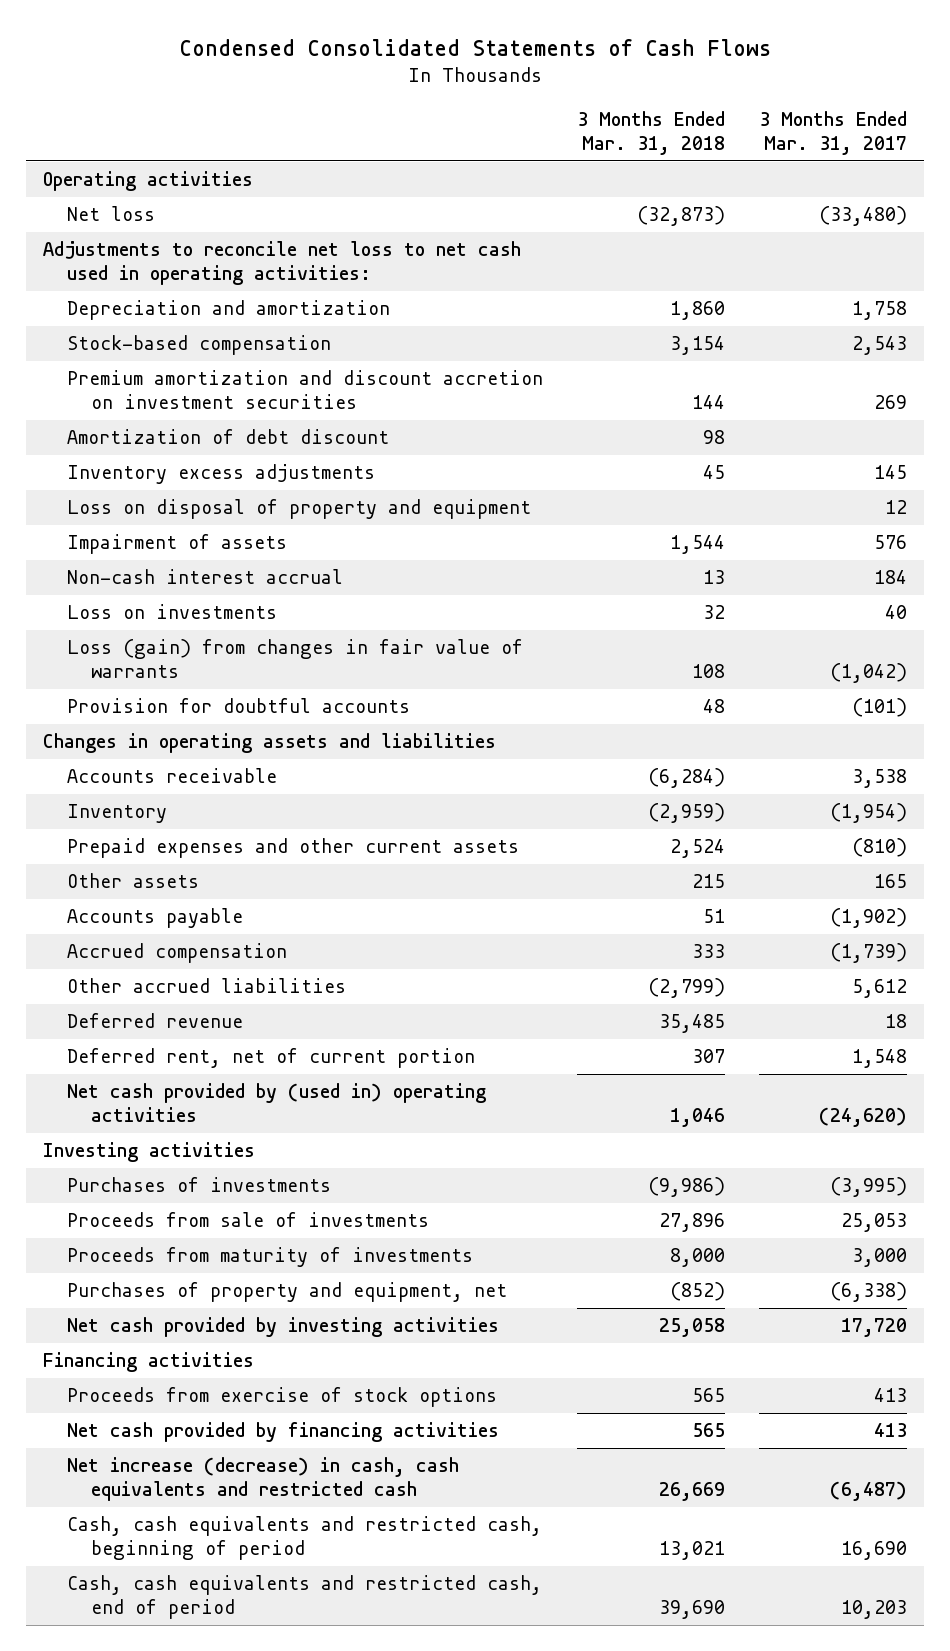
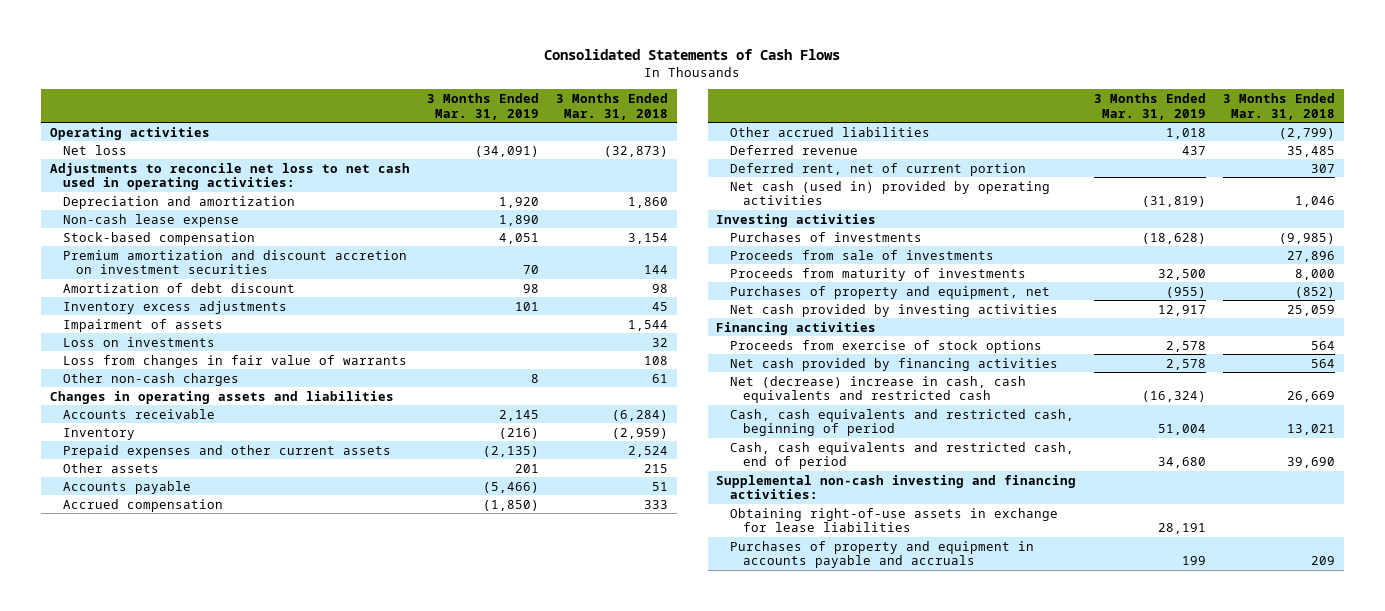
[179,38,772,56] Condensed Consolidated Statements of Cash Flows -> [544,49,841,61] Consolidated Statements of Cash Flows
[759,110,908,155] 3 Months Ended Mar. 31, 2017 -> none
none -> [427,92,540,120] 3 Months Ended Mar. 31, 2019
none -> [63,213,240,227] Non-cash lease expense
[67,499,532,520] Loss on disposal of property and equipment -> none
[67,569,344,585] Non-cash interest accrual -> none
[67,698,411,714] Provision for doubtful accounts -> none
[67,639,524,679] Loss (gain) from changes in fair value of warrants -> [63,354,408,368] Loss from changes in fair value of warrants
none -> [63,372,240,386] Other non-cash charges
[67,1083,487,1123] Net cash provided by (used in) operating activities -> [729,180,1050,206] Net cash (used in) provided by operating activities
[648,1177,726,1198] (9,986) -> [1279,232,1336,244] (9,985)
[659,1318,726,1338] 25,058 -> [1287,304,1336,316] 25,059
[692,1388,726,1403] 565 -> [1311,340,1336,350] 564
[692,1423,726,1438] 565 -> [1311,358,1336,368] 564
[67,1457,460,1502] Net increase (decrease) in cash, cash equivalents and restricted cash -> [729,375,1026,404] Net (decrease) increase in cash, cash equivalents and restricted cash
none -> [716,474,1077,500] Supplemental non-cash investing and financing activities:
none -> [729,507,1058,533] Obtaining right-of-use assets in exchange for lease liabilities
none -> [729,540,1034,569] Purchases of property and equipment in accounts payable and accruals

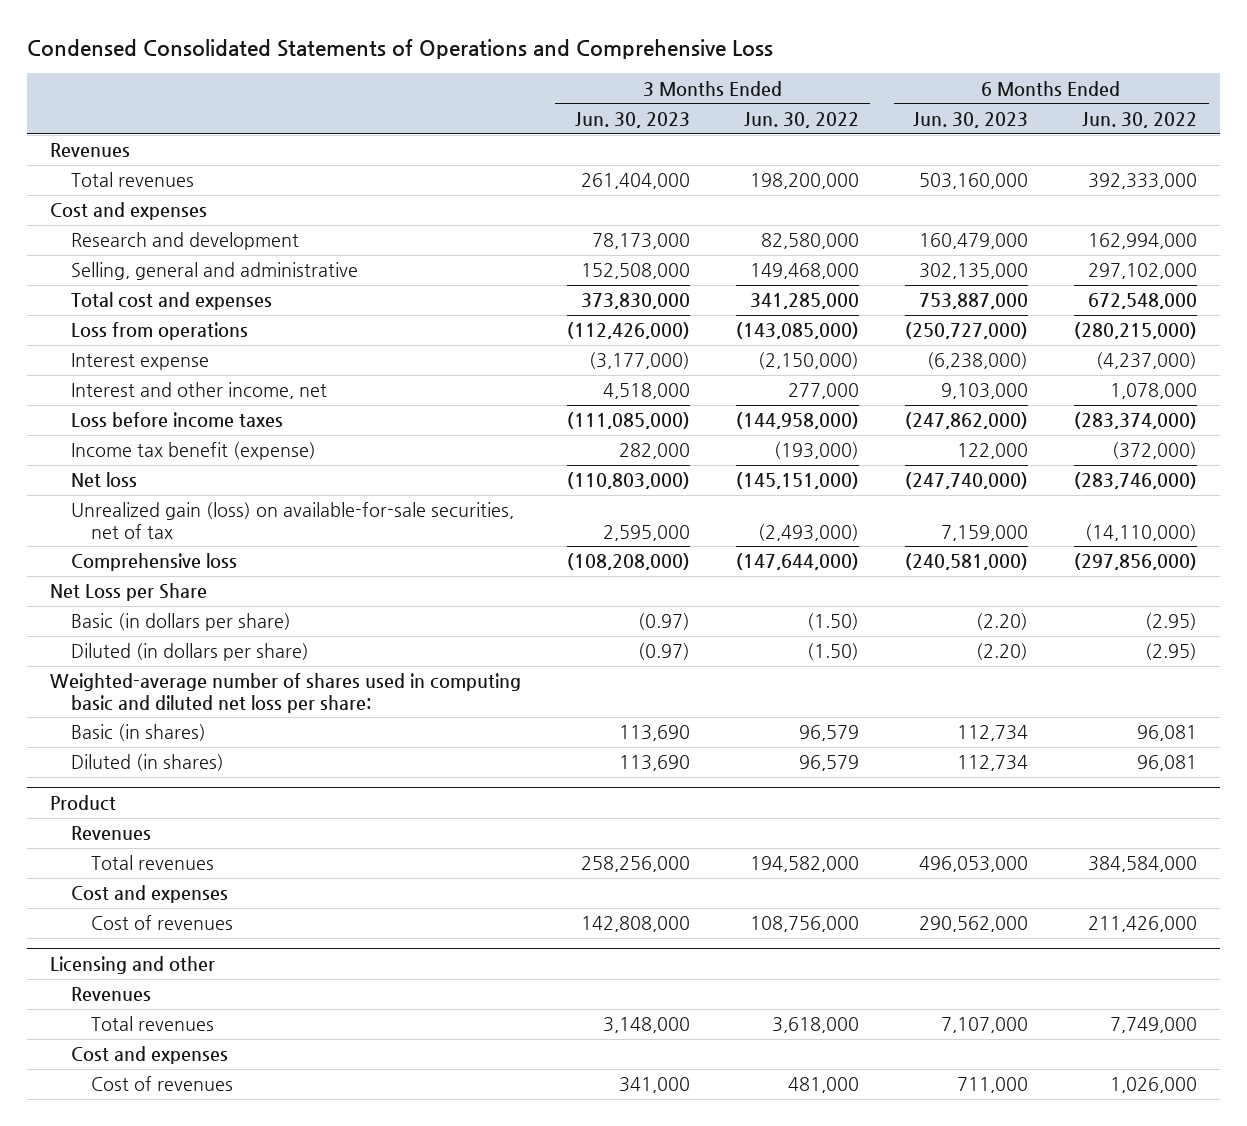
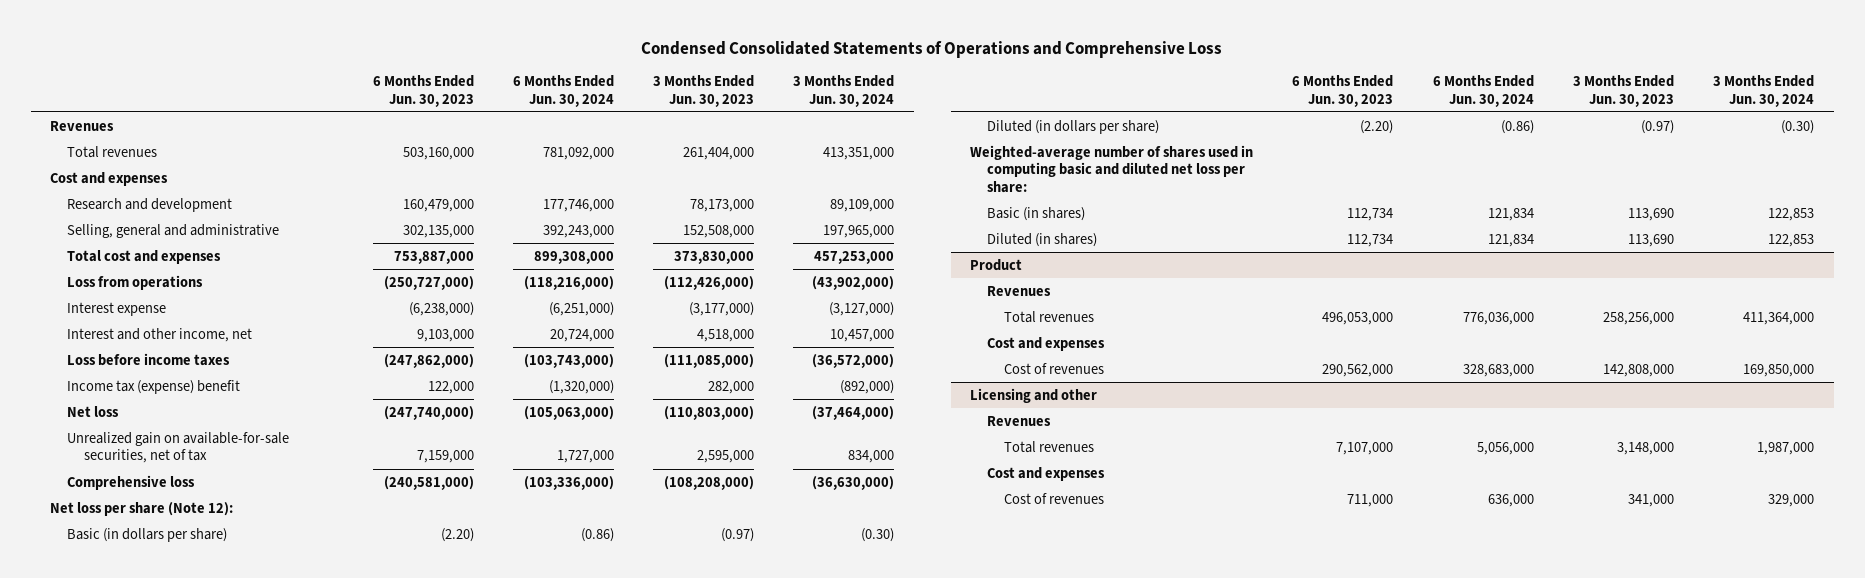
[743,111,859,128] Jun. 30, 2022 -> none
[1082,111,1198,128] Jun. 30, 2022 -> none
none -> [512,74,614,107] 6 Months Ended Jun. 30, 2024
none -> [793,74,895,107] 3 Months Ended Jun. 30, 2024
[70,442,316,461] Income tax benefit (expense) -> [67,379,241,394] Income tax (expense) benefit
[70,502,514,539] Unrealized gain (loss) on available-for-sale securities, net of tax -> [67,431,290,464] Unrealized gain on available-for-sale securities, net of tax
[49,583,207,602] Net Loss per Share -> [50,501,234,516] Net loss per share (Note 12):

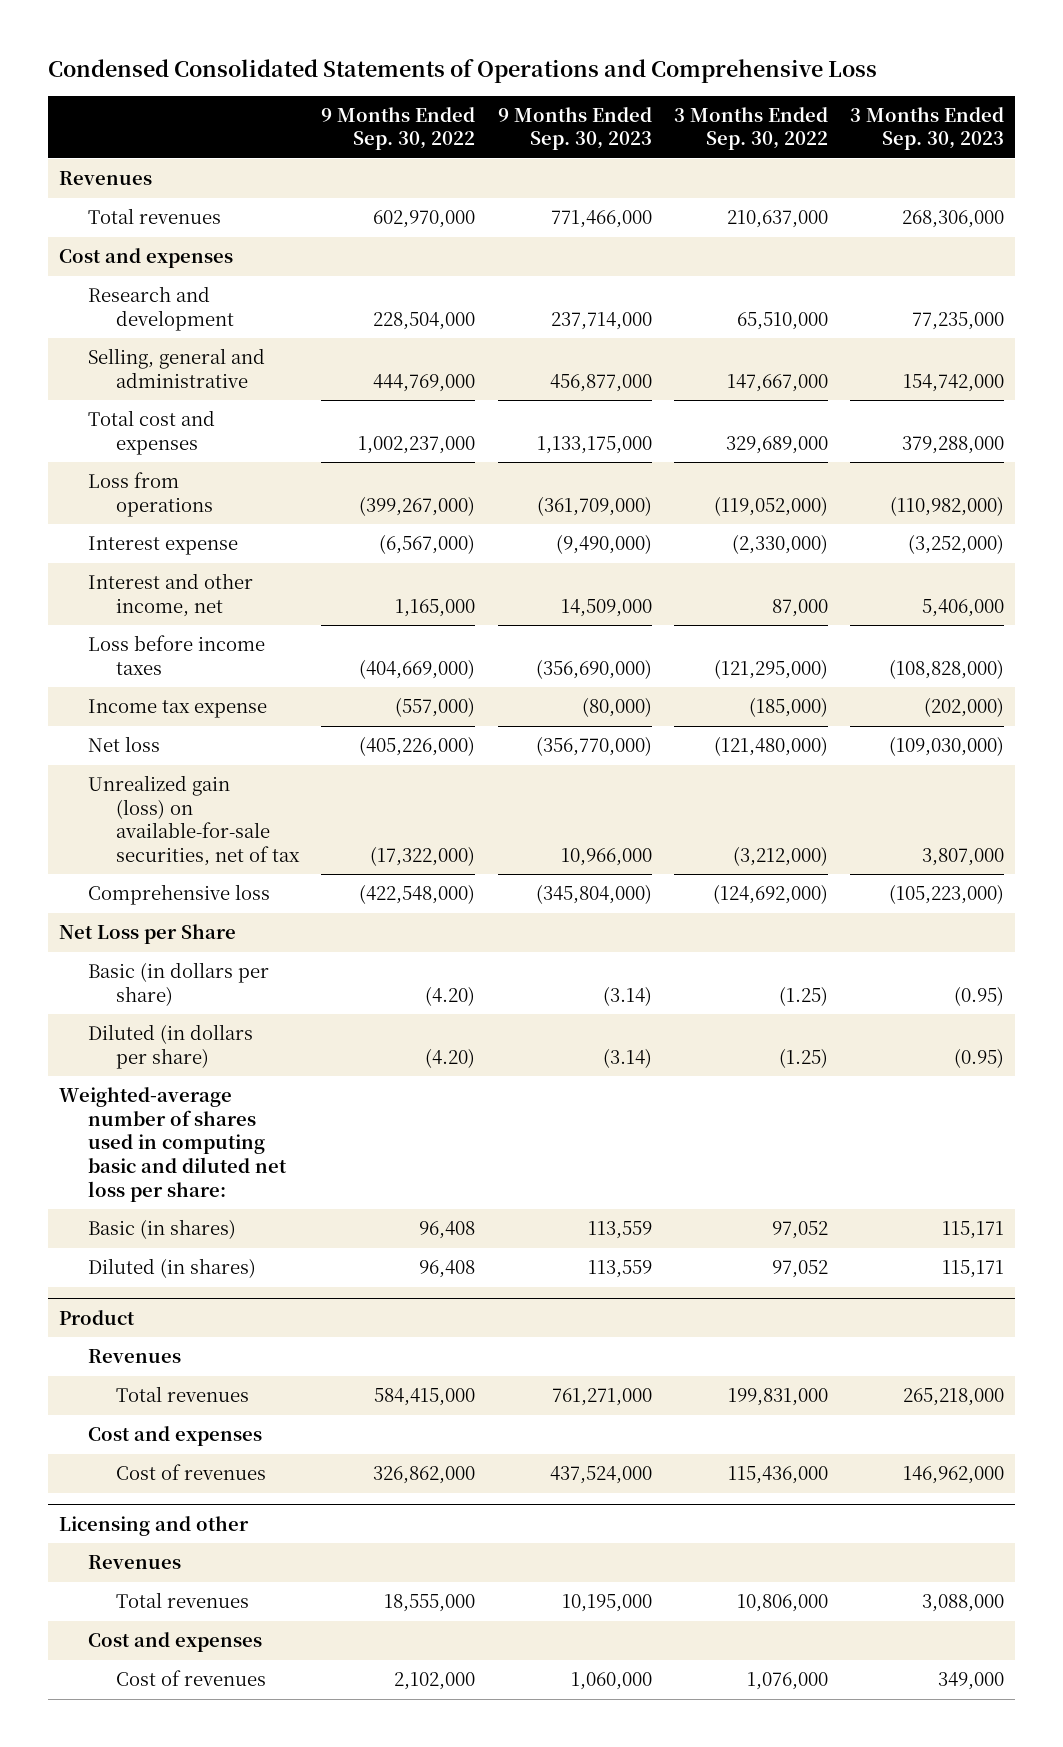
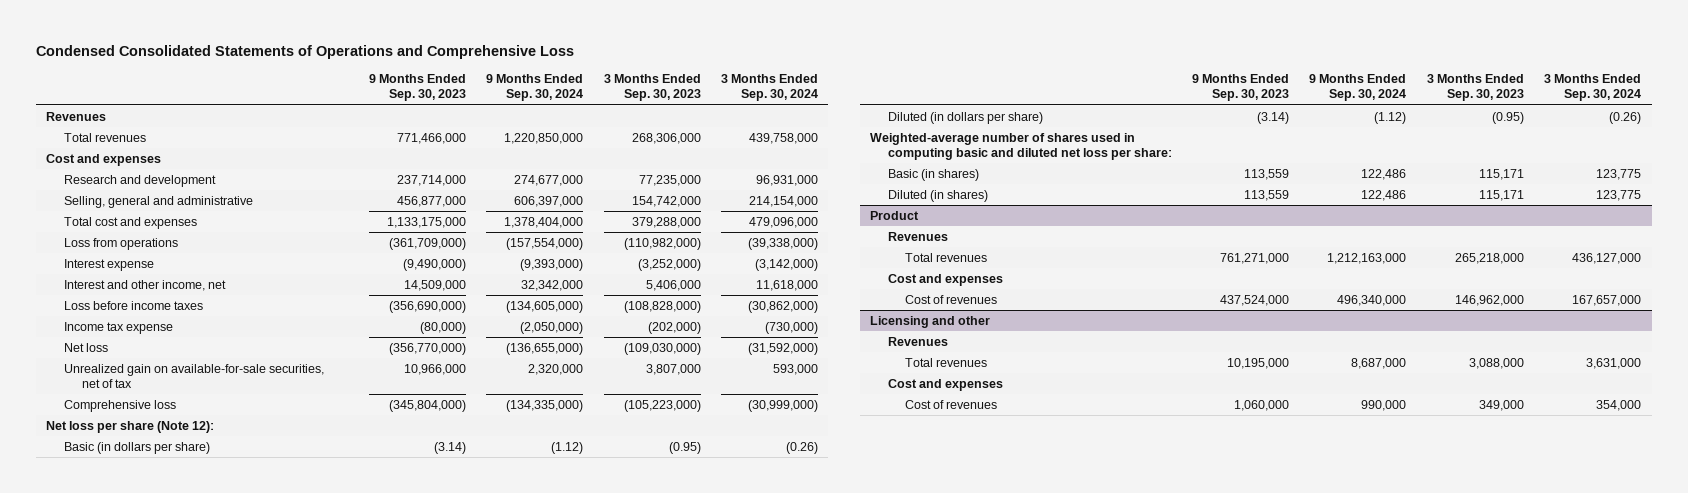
[321,106,476,151] 9 Months Ended Sep. 30, 2022 -> none
[673,106,828,151] 3 Months Ended Sep. 30, 2022 -> none
none -> [486,74,584,102] 9 Months Ended Sep. 30, 2024
none -> [721,74,819,102] 3 Months Ended Sep. 30, 2024
[87,775,301,866] Unrealized gain (loss) on available-for-sale securities, net of tax -> [64,363,325,389] Unrealized gain on available-for-sale securities, net of tax
[59,924,237,945] Net Loss per Share -> [46,420,215,433] Net loss per share (Note 12):

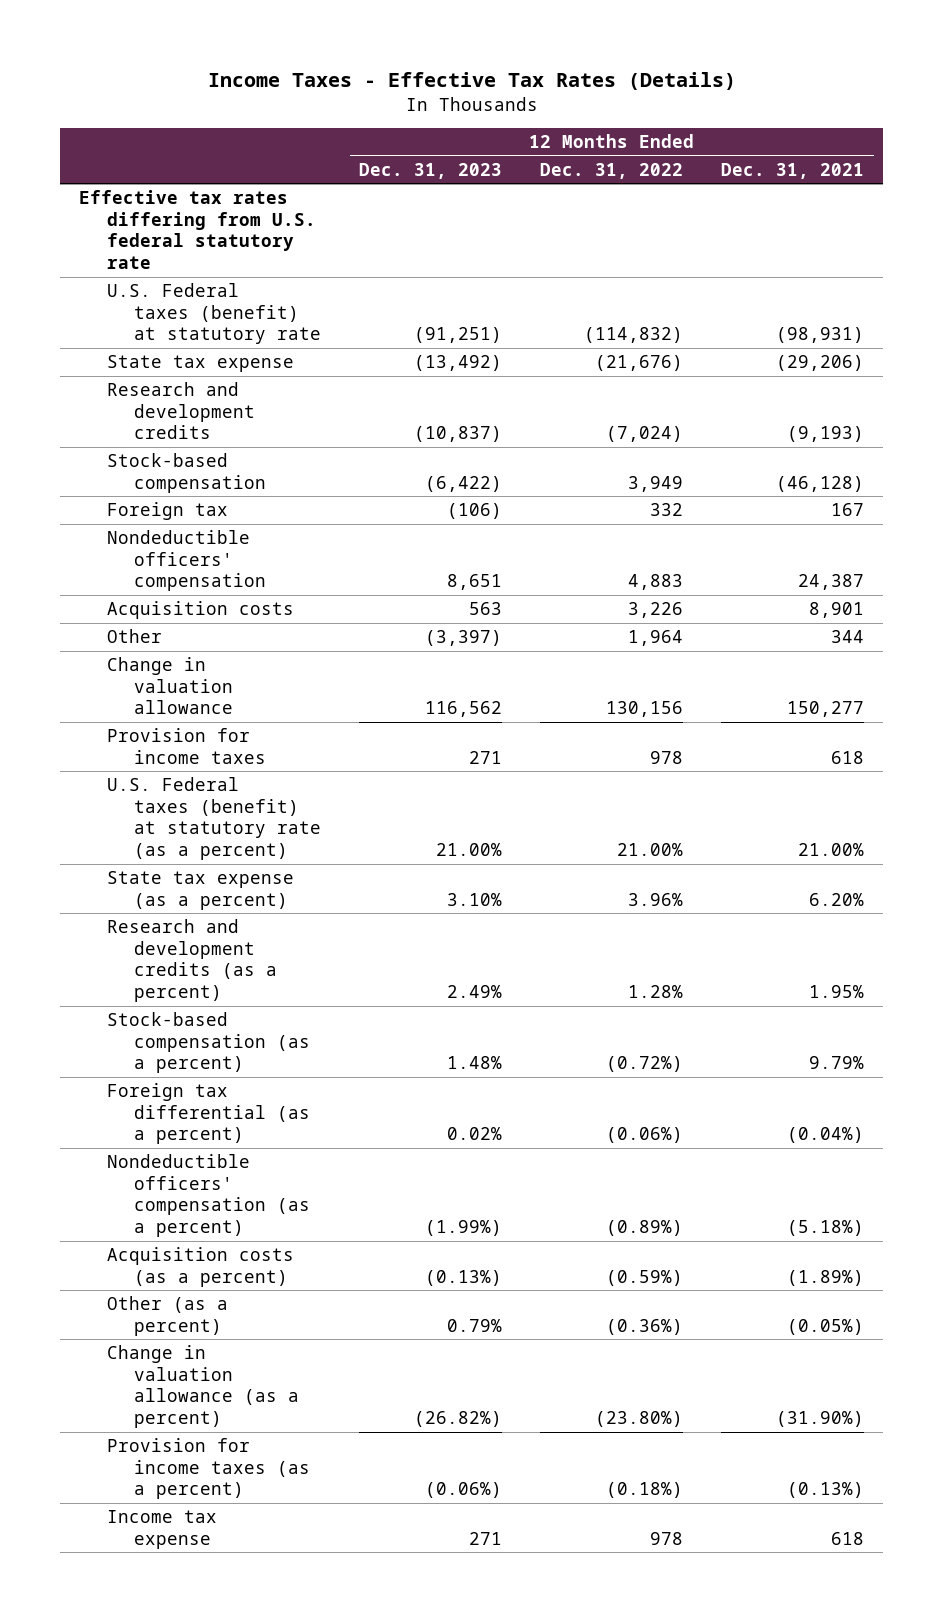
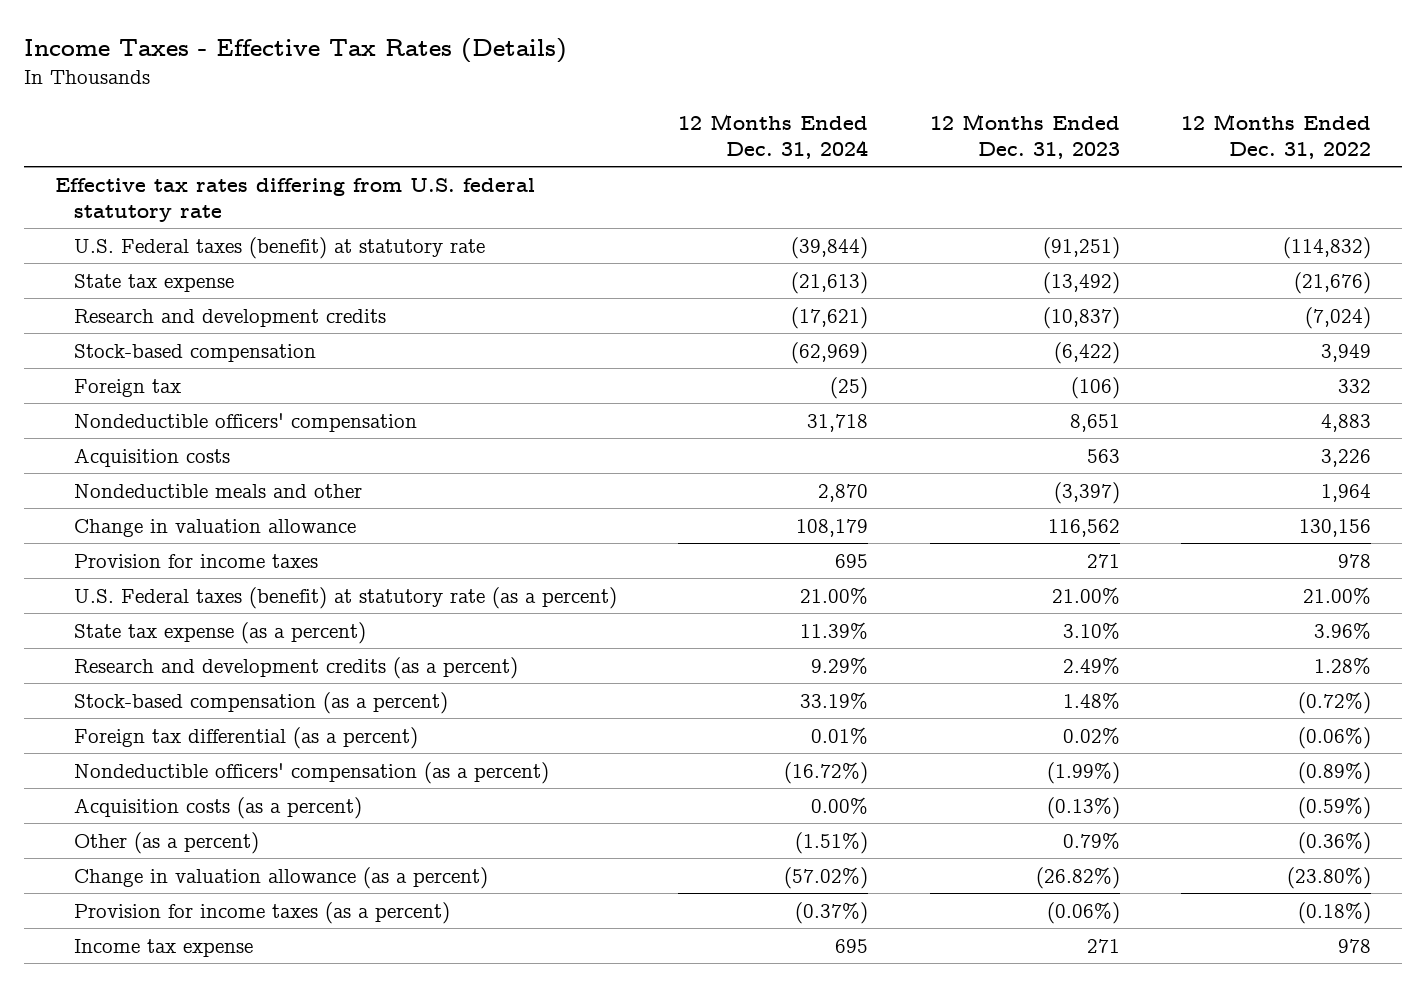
[721,162,865,179] Dec. 31, 2021 -> none
none -> [678,113,869,159] 12 Months Ended Dec. 31, 2024
[106,629,162,644] Other -> [73,483,362,498] Nondeductible meals and other

